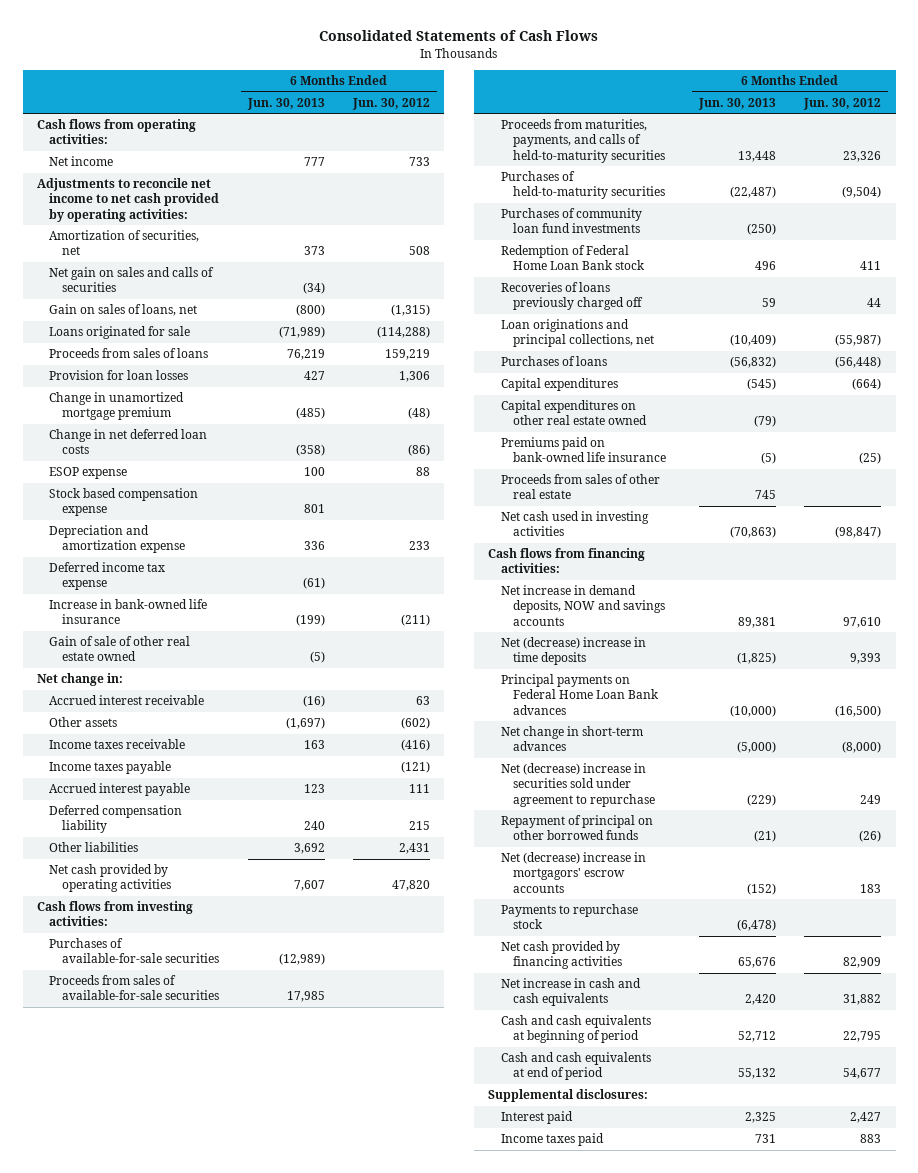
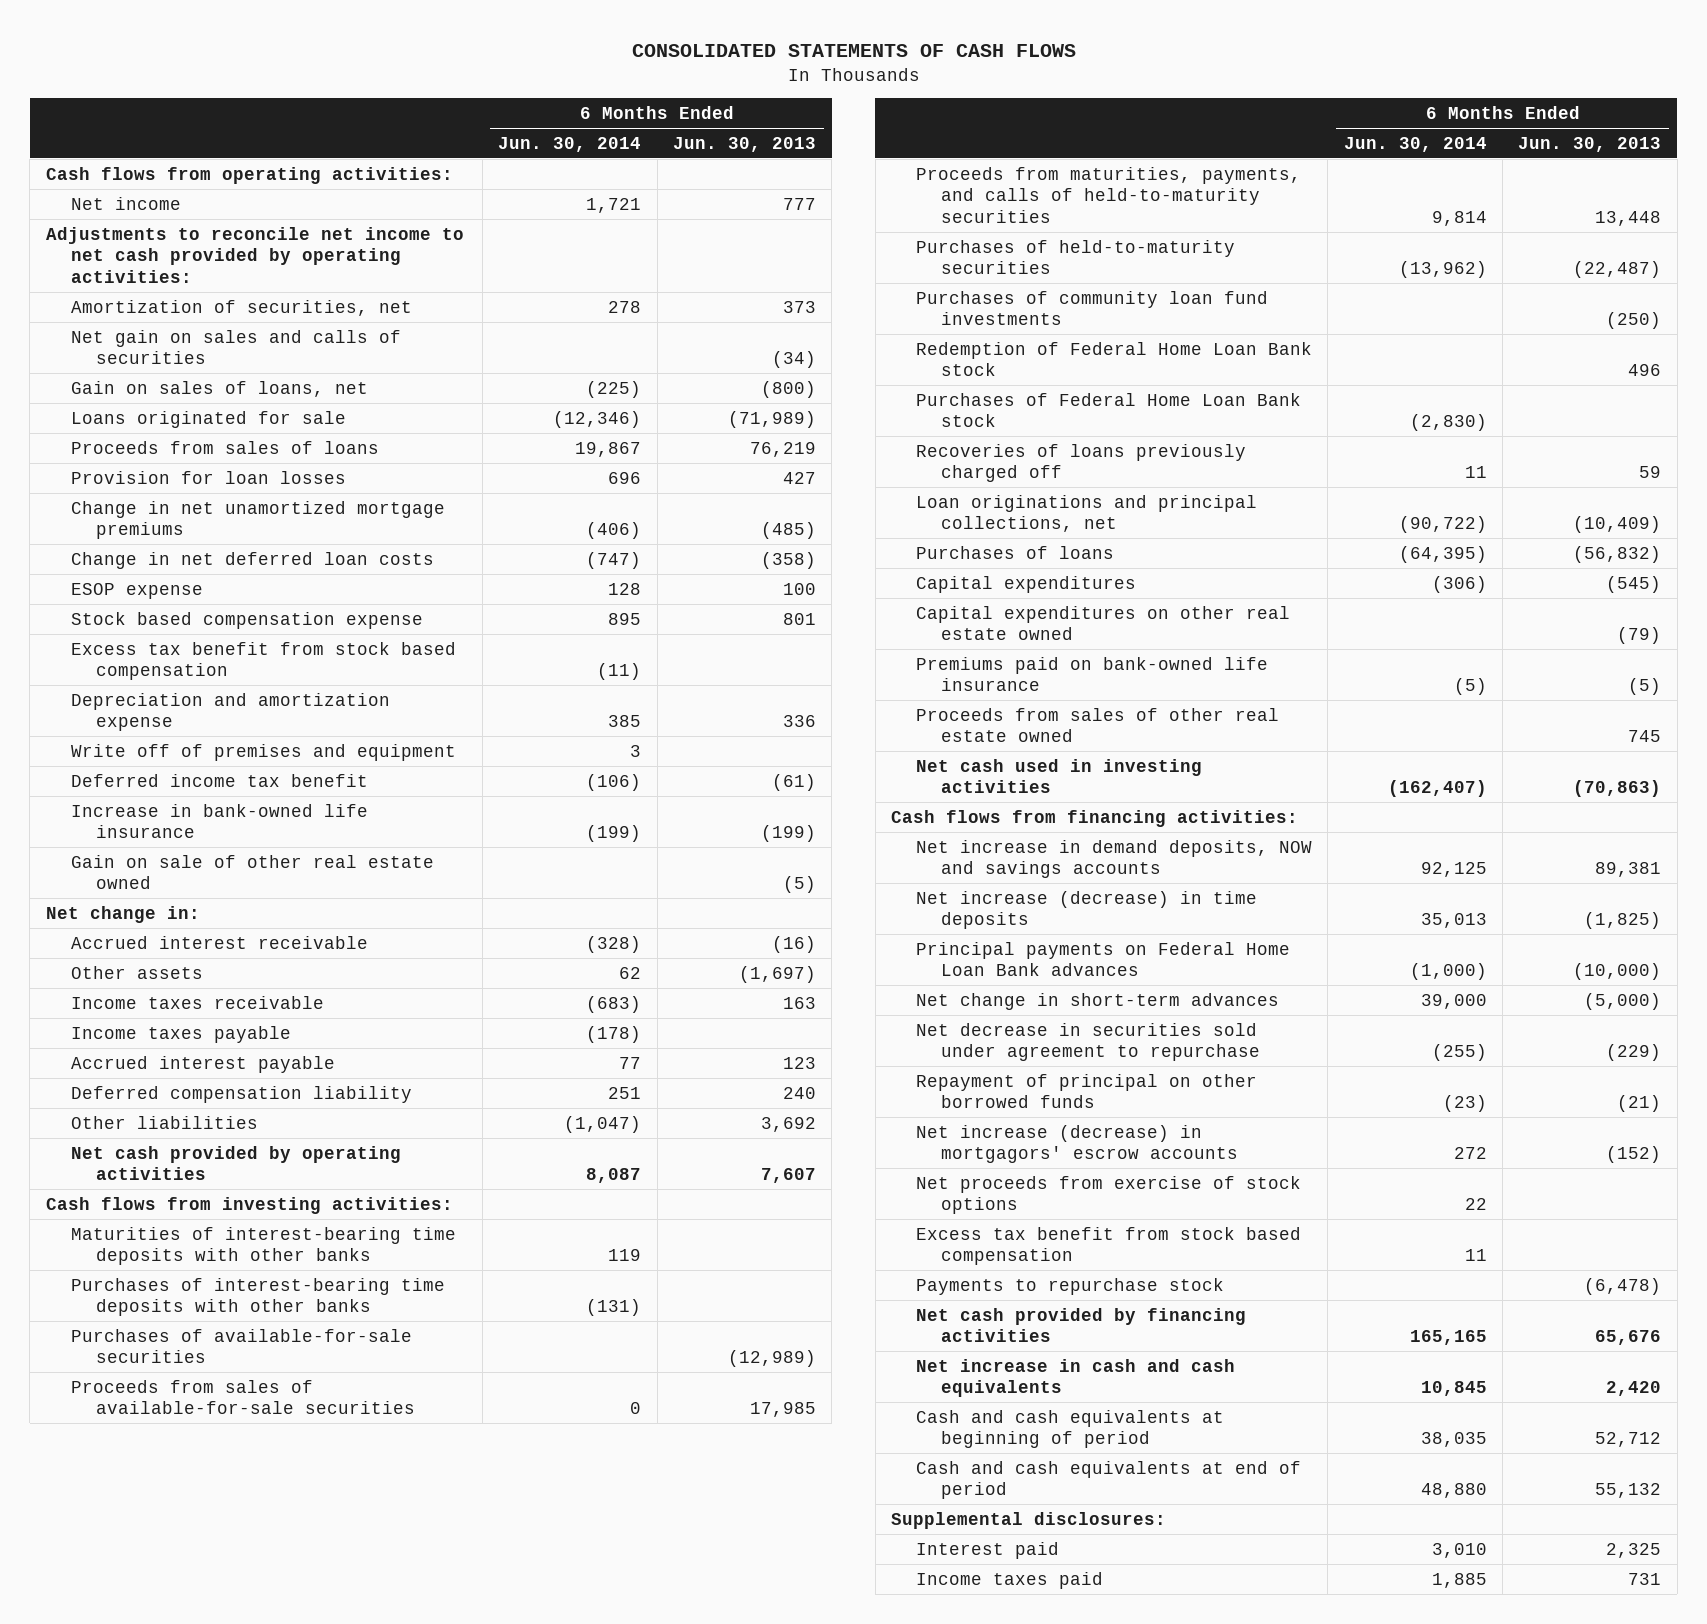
[319,30,599,42] Consolidated Statements of Cash Flows -> [631,44,1076,58] CONSOLIDATED STATEMENTS OF CASH FLOWS
[351,97,430,110] Jun. 30, 2012 -> none
none -> [498,136,642,152] Jun. 30, 2014
[49,392,185,421] Change in unamortized mortgage premium -> [70,500,445,540] Change in net unamortized mortgage premiums
none -> [70,641,456,681] Excess tax benefit from stock based compensation
none -> [70,743,456,761] Write off of premises and equipment
[49,562,166,591] Deferred income tax expense -> [70,773,368,787] Deferred income tax benefit
[49,636,191,662] Gain of sale of other real estate owned -> [70,854,434,890] Gain on sale of other real estate owned
none -> [70,1226,456,1266] Maturities of interest-bearing time deposits with other banks
none -> [70,1277,445,1317] Purchases of interest-bearing time deposits with other banks
none -> [916,392,1302,428] Purchases of Federal Home Loan Bank stock
[500,474,660,500] Proceeds from sales of other real estate -> [916,707,1280,743] Proceeds from sales of other real estate owned
[500,637,646,666] Net (decrease) increase in time deposits -> [916,890,1258,930] Net increase (decrease) in time deposits
[500,763,656,807] Net (decrease) increase in securities sold under agreement to repurchase -> [916,1022,1261,1062] Net decrease in securities sold under agreement to repurchase
[500,852,646,893] Net (decrease) increase in mortgagors' escrow accounts -> [916,1124,1239,1164] Net increase (decrease) in mortgagors' escrow accounts
none -> [916,1175,1302,1215] Net proceeds from exercise of stock options
none -> [916,1226,1302,1266] Excess tax benefit from stock based compensation

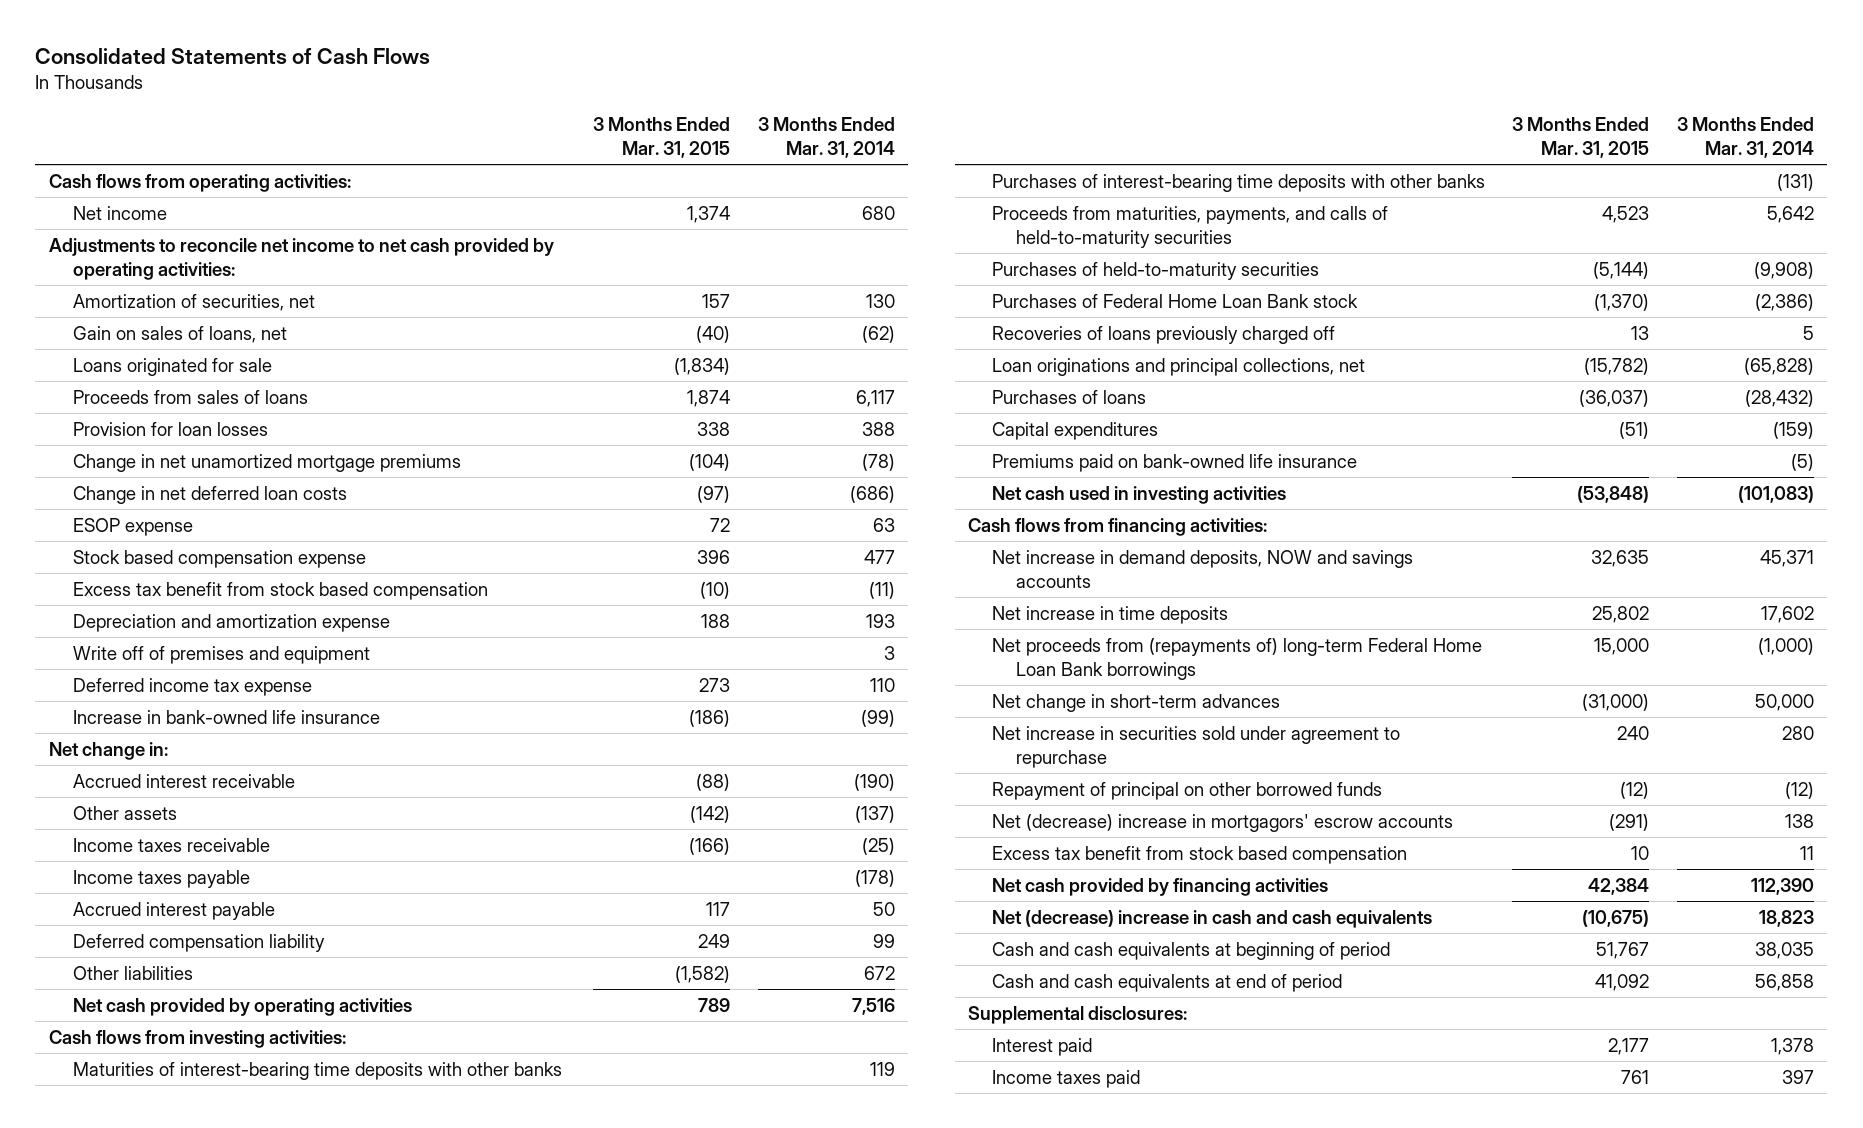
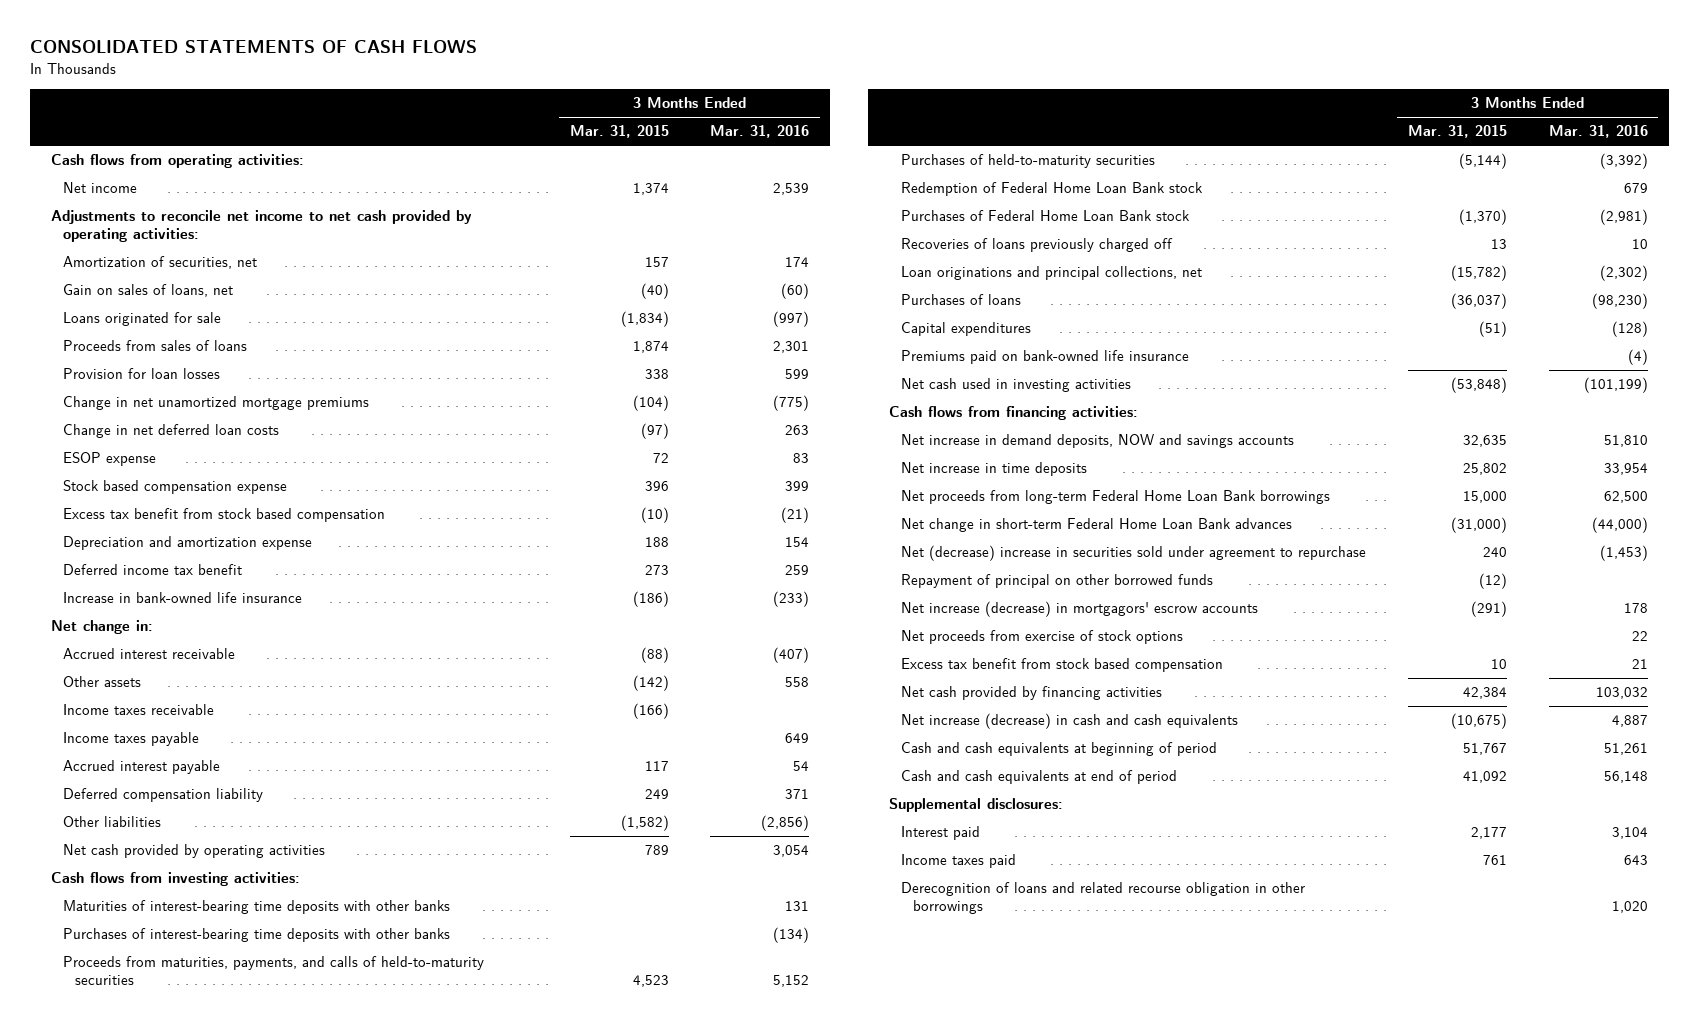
[35,48,431,65] Consolidated Statements of Cash Flows -> [29,40,477,54] CONSOLIDATED STATEMENTS OF CASH FLOWS
[757,116,895,158] 3 Months Ended Mar. 31, 2014 -> none
none -> [710,125,810,139] Mar. 31, 2016
[72,645,370,664] Write off of premises and equipment -> none
[72,677,312,696] Deferred income tax expense -> [62,564,242,576] Deferred income tax benefit
none -> [900,182,1203,197] Redemption of Federal Home Loan Bank stock
[991,693,1280,712] Net change in short-term advances -> none
none -> [900,490,1330,505] Net proceeds from long-term Federal Home Loan Bank borrowings
[991,637,1482,680] Net proceeds from (repayments of) long-term Federal Home Loan Bank borrowings -> [900,518,1292,533] Net change in short-term Federal Home Loan Bank advances
[1594,637,1650,655] 15,000 -> [1450,517,1507,534] (31,000)
[991,725,1400,768] Net increase in securities sold under agreement to repurchase -> [900,545,1366,562] Net (decrease) increase in securities sold under agreement to repurchase
[991,813,1453,832] Net (decrease) increase in mortgagors' escrow accounts -> [900,601,1258,618] Net increase (decrease) in mortgagors' escrow accounts
none -> [900,630,1183,645] Net proceeds from exercise of stock options
[991,909,1432,928] Net (decrease) increase in cash and cash equivalents -> [900,713,1238,730] Net increase (decrease) in cash and cash equivalents
none -> [900,882,1305,915] Derecognition of loans and related recourse obligation in other borrowings

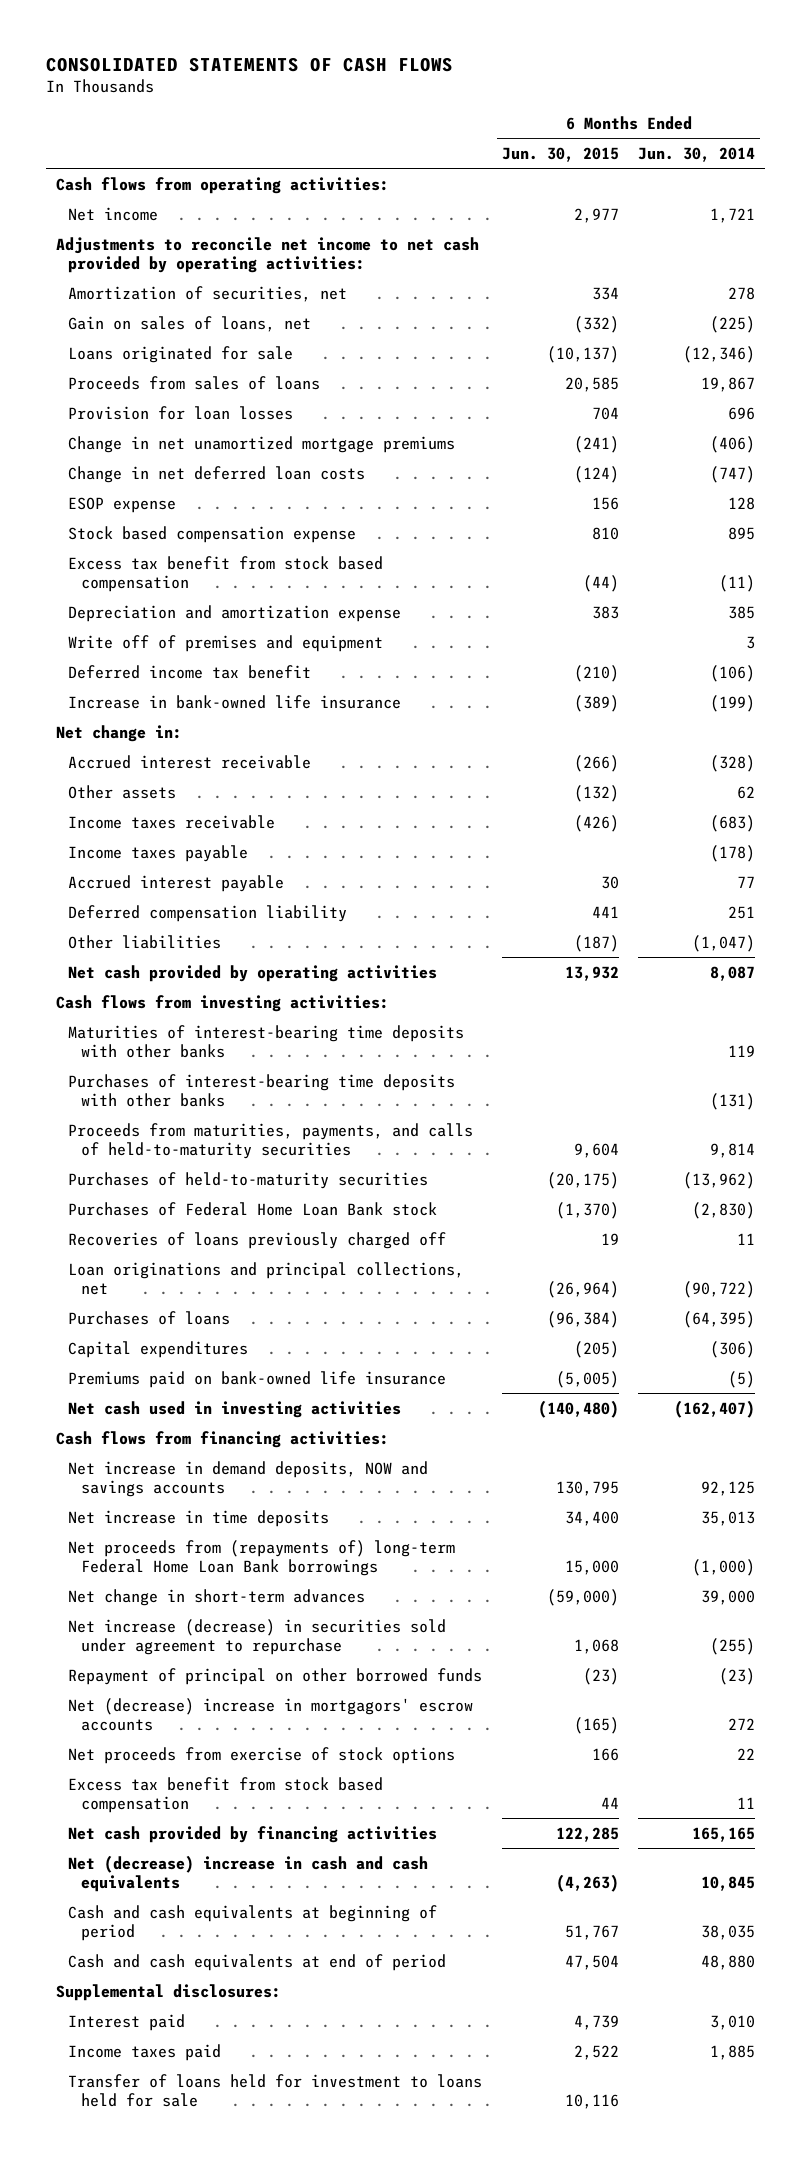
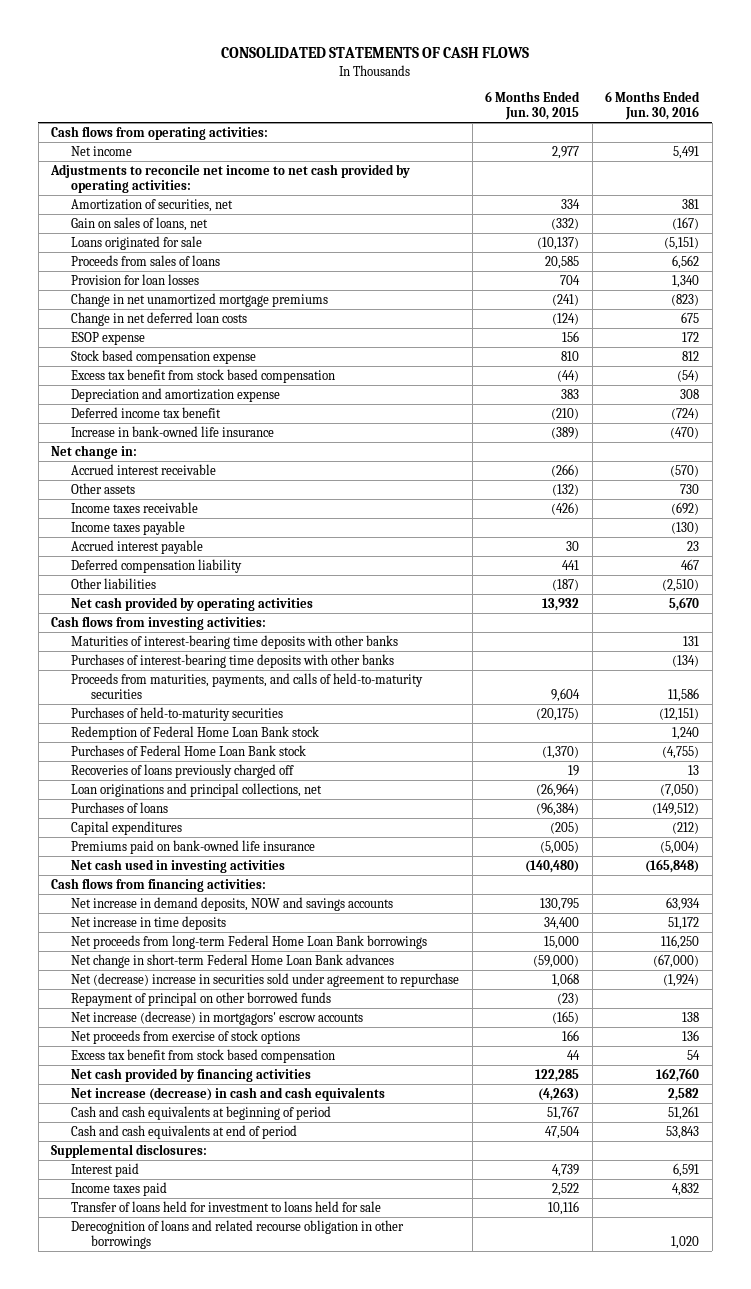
[638,146,756,162] Jun. 30, 2014 -> none
none -> [605,91,701,121] 6 Months Ended Jun. 30, 2016
[68,634,384,652] Write off of premises and equipment -> none
none -> [71,725,320,740] Redemption of Federal Home Loan Bank stock
[68,1539,456,1576] Net proceeds from (repayments of) long-term Federal Home Loan Bank borrowings -> [71,934,428,949] Net proceeds from long-term Federal Home Loan Bank borrowings
[68,1588,366,1606] Net change in short-term advances -> [71,953,395,968] Net change in short-term Federal Home Loan Bank advances
[68,1618,447,1655] Net increase (decrease) in securities sold under agreement to repurchase -> [71,972,460,987] Net (decrease) increase in securities sold under agreement to repurchase
[68,1697,474,1731] Net (decrease) increase in mortgagors' escrow accounts -> [71,1010,364,1025] Net increase (decrease) in mortgagors' escrow accounts
[68,1854,429,1892] Net (decrease) increase in cash and cash equivalents -> [71,1086,386,1101] Net increase (decrease) in cash and cash equivalents
none -> [71,1219,405,1249] Derecognition of loans and related recourse obligation in other borrowings

